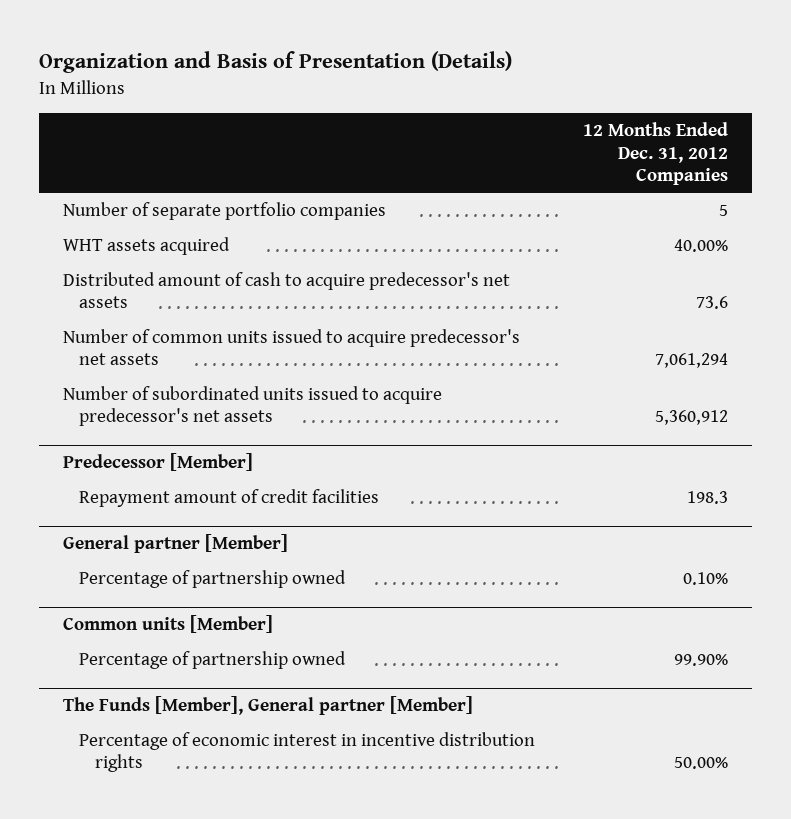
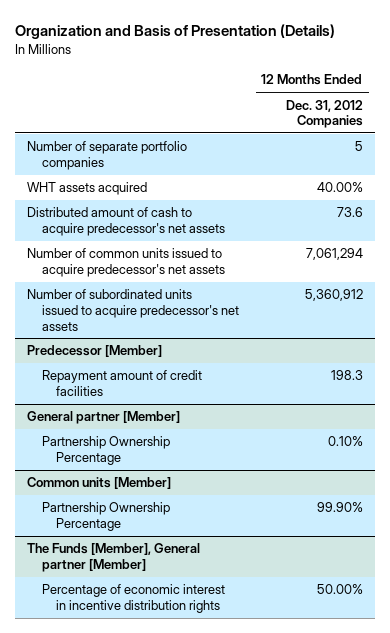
[79,570,347,589] Percentage of partnership owned -> [41,436,170,465] Partnership Ownership Percentage
[79,651,347,670] Percentage of partnership owned -> [41,502,170,531] Partnership Ownership Percentage

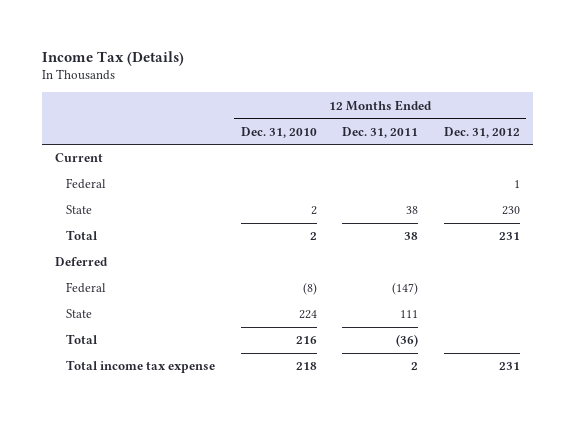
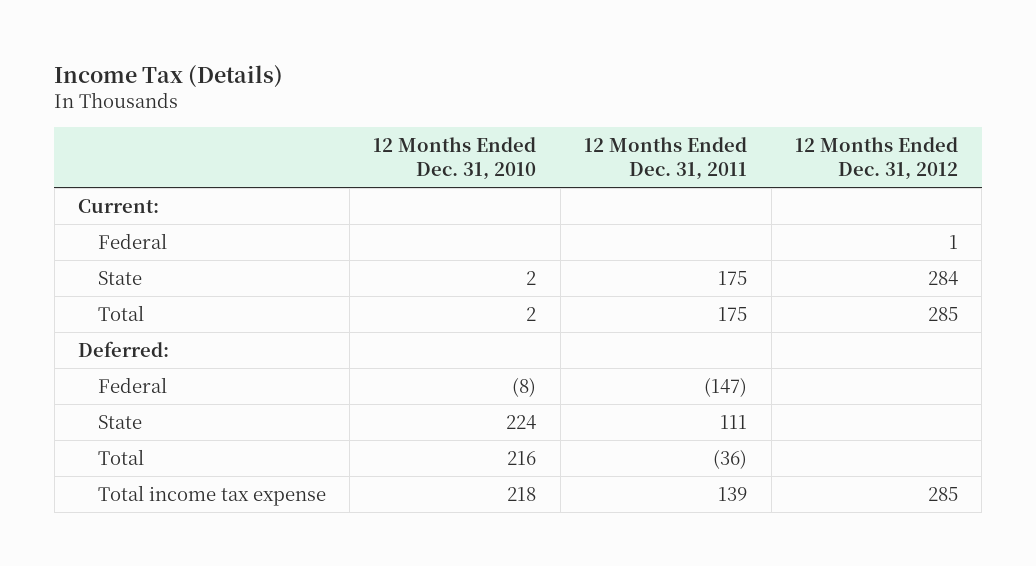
[55,153,104,163] Current -> [78,198,160,213] Current:
[406,206,419,215] 38 -> [718,270,748,285] 175
[501,206,520,216] 230 -> [928,270,959,285] 284
[404,232,419,241] 38 -> [718,306,748,321] 175
[498,232,520,241] 231 -> [928,306,959,321] 285
[55,257,109,267] Deferred -> [78,340,170,357] Deferred:
[411,362,419,371] 2 -> [718,486,748,501] 139
[498,362,520,371] 231 -> [928,486,959,501] 285

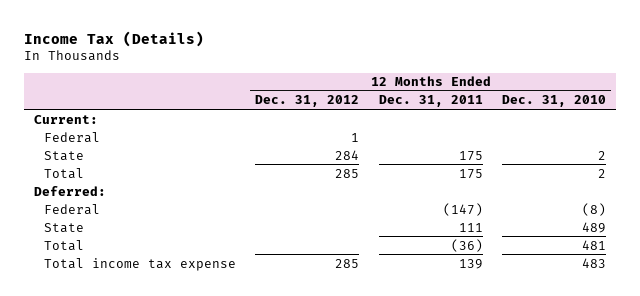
[506,414,537,429] 224 -> [582,221,607,233] 489
[507,450,537,465] 216 -> [582,239,607,250] 481
[507,486,537,501] 218 -> [582,257,607,268] 483

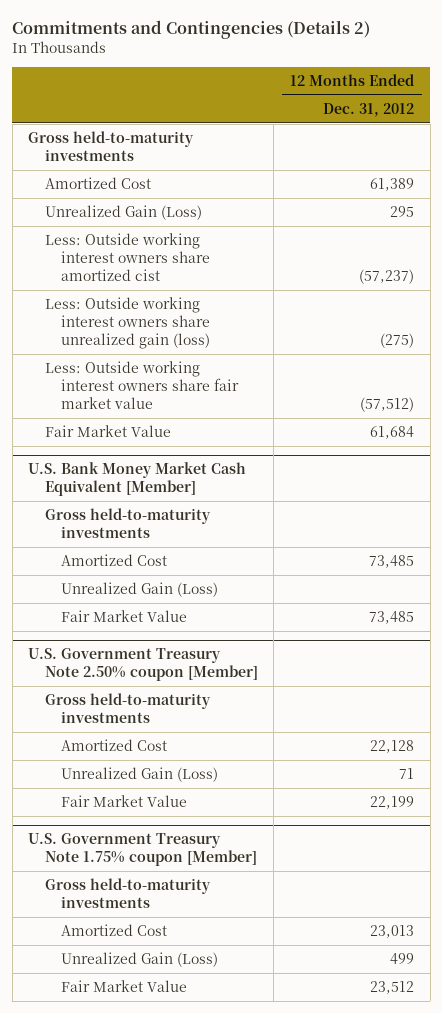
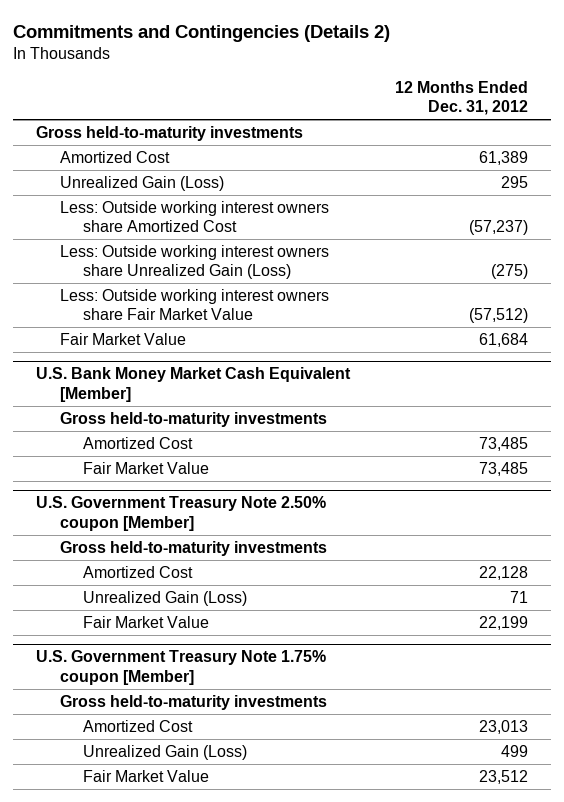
[44,233,210,282] Less: Outside working interest owners share amortized cist -> [59,200,329,233] Less: Outside working interest owners share Amortized Cost
[44,297,210,350] Less: Outside working interest owners share unrealized gain (loss) -> [59,244,329,280] Less: Outside working interest owners share Unrealized Gain (Loss)
[44,361,239,410] Less: Outside working interest owners share fair market value -> [59,288,329,321] Less: Outside working interest owners share Fair Market Value
[60,582,218,598] Unrealized Gain (Loss) -> none

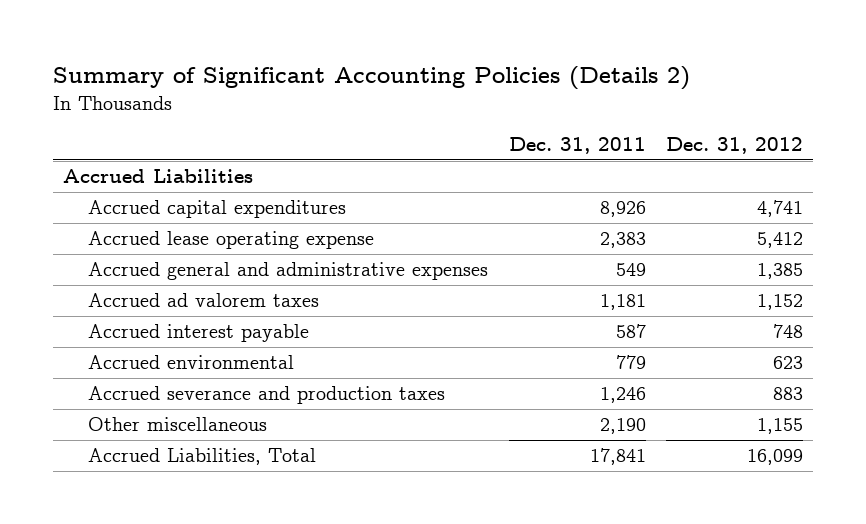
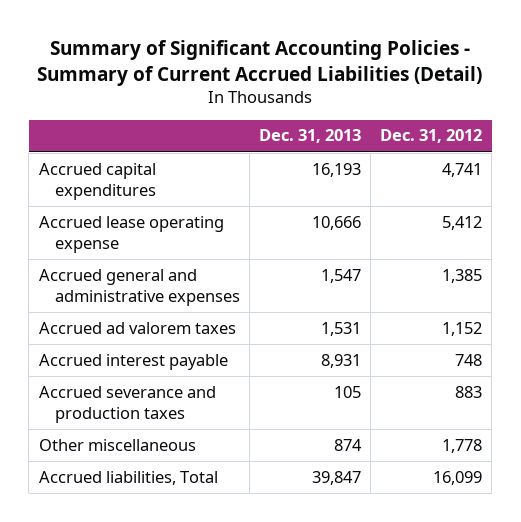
[52,66,690,91] Summary of Significant Accounting Policies (Details 2) -> [37,39,483,86] Summary of Significant Accounting Policies - Summary of Current Accrued Liabilities (Detail)
[508,137,646,155] Dec. 31, 2011 -> none
none -> [258,129,361,144] Dec. 31, 2013
[62,169,253,184] Accrued Liabilities -> none
[88,355,295,370] Accrued environmental -> none
[756,418,803,435] 1,155 -> [442,438,483,453] 1,778
[88,448,317,466] Accrued Liabilities, Total -> [38,470,218,485] Accrued liabilities, Total

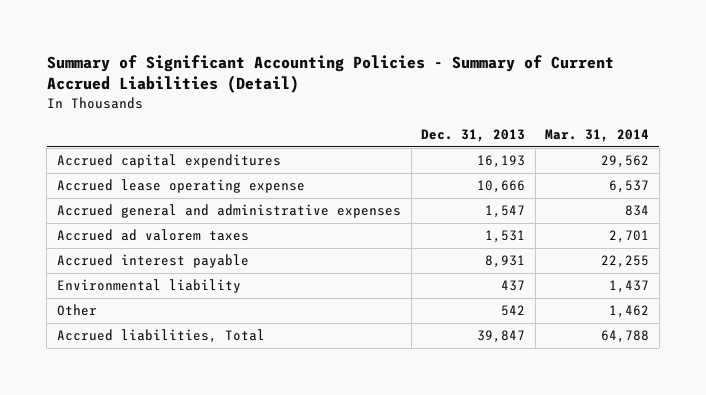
[380,129,483,144] Dec. 31, 2012 -> none
none -> [545,128,650,142] Mar. 31, 2014
[38,385,216,424] Accrued severance and production taxes -> none
none -> [56,279,241,294] Environmental liability
[38,438,196,451] Other miscellaneous -> [56,304,97,317] Other
[333,438,362,451] 874 -> [501,305,526,317] 542

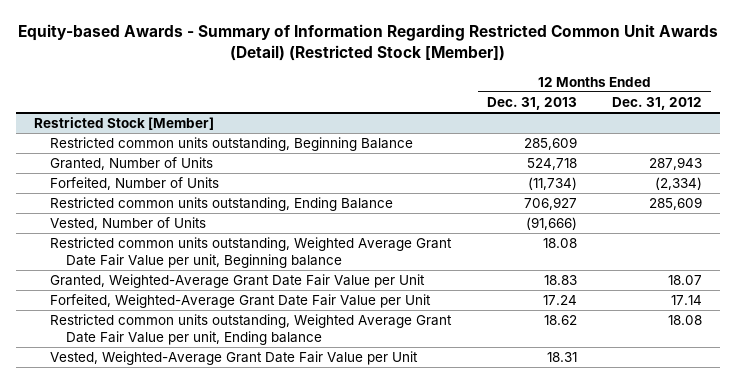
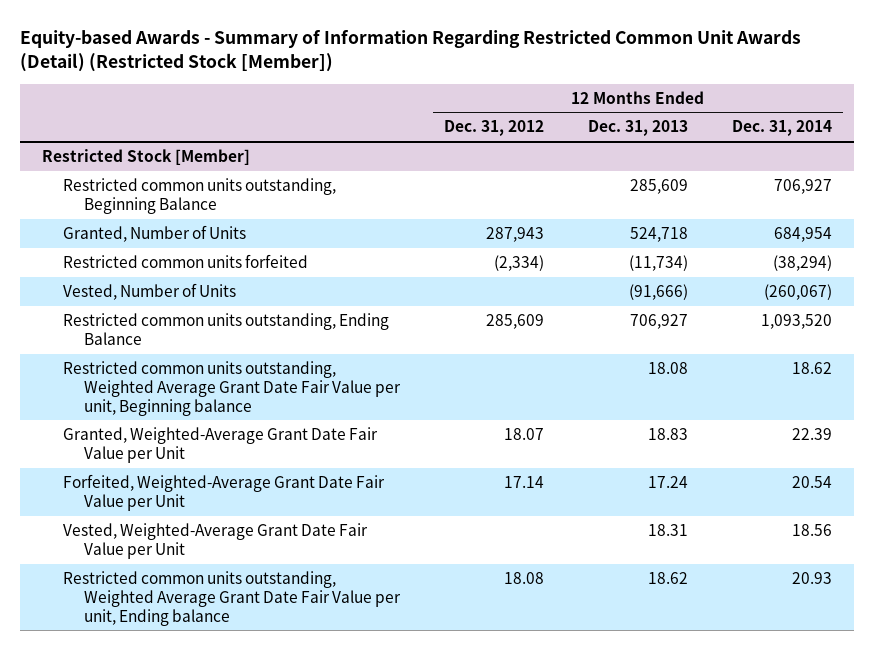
none -> [731,120,832,137] Dec. 31, 2014
[49,177,219,191] Forfeited, Number of Units -> [63,253,309,268] Restricted common units forfeited
[49,197,393,212] Restricted common units outstanding, Ending Balance -> [63,312,390,345] Restricted common units outstanding, Ending Balance
[49,314,452,345] Restricted common units outstanding, Weighted Average Grant Date Fair Value per unit, Ending balance -> [63,570,401,626] Restricted common units outstanding, Weighted Average Grant Date Fair Value per unit, Ending balance

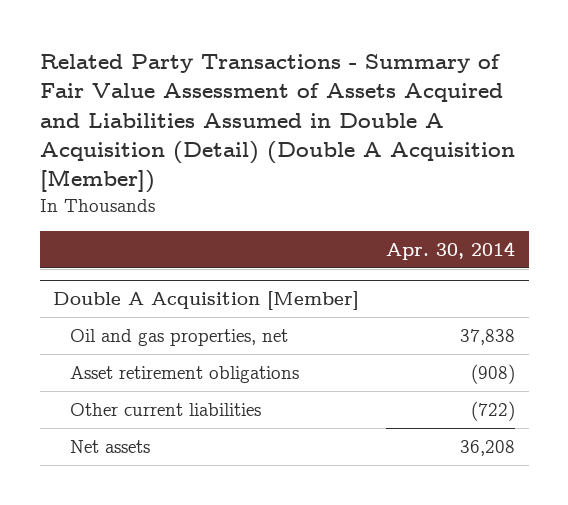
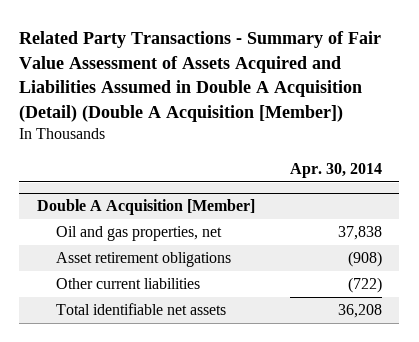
[70,439,151,453] Net assets -> [56,303,227,316] Total identifiable net assets

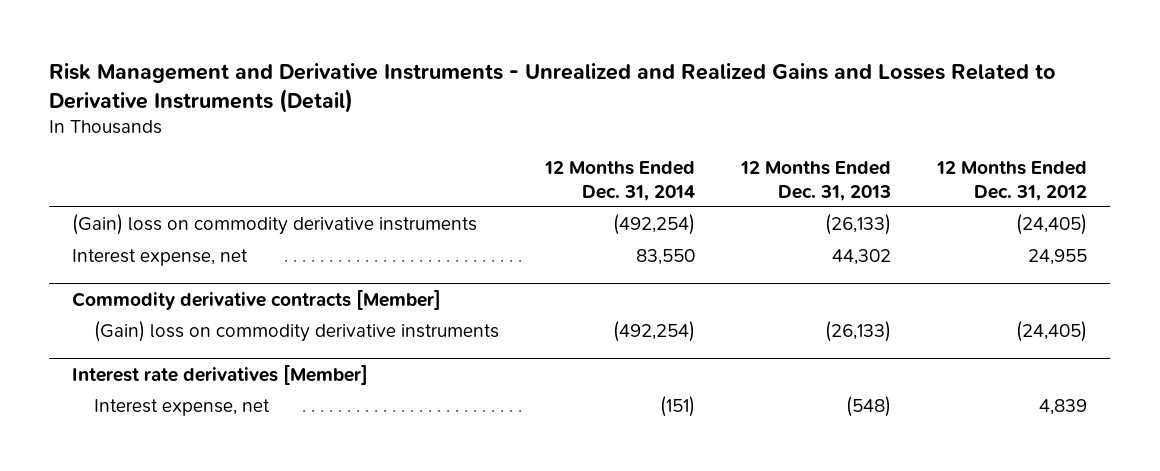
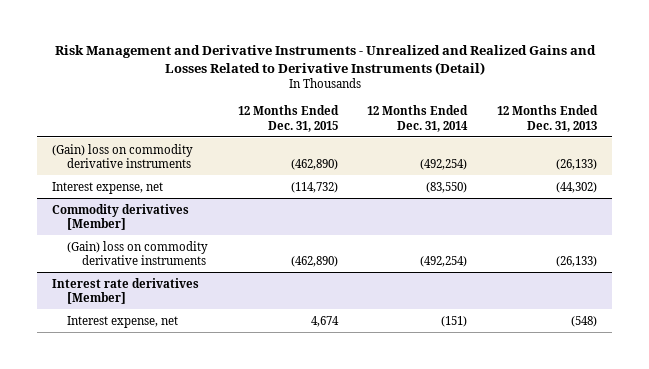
[936,161,1088,201] 12 Months Ended Dec. 31, 2012 -> none
none -> [237,105,339,132] 12 Months Ended Dec. 31, 2015
[636,249,696,266] 83,550 -> [426,181,468,193] (83,550)
[832,249,892,266] 44,302 -> [556,181,598,193] (44,302)
[72,289,442,310] Commodity derivative contracts [Member] -> [52,203,190,230] Commodity derivatives [Member]

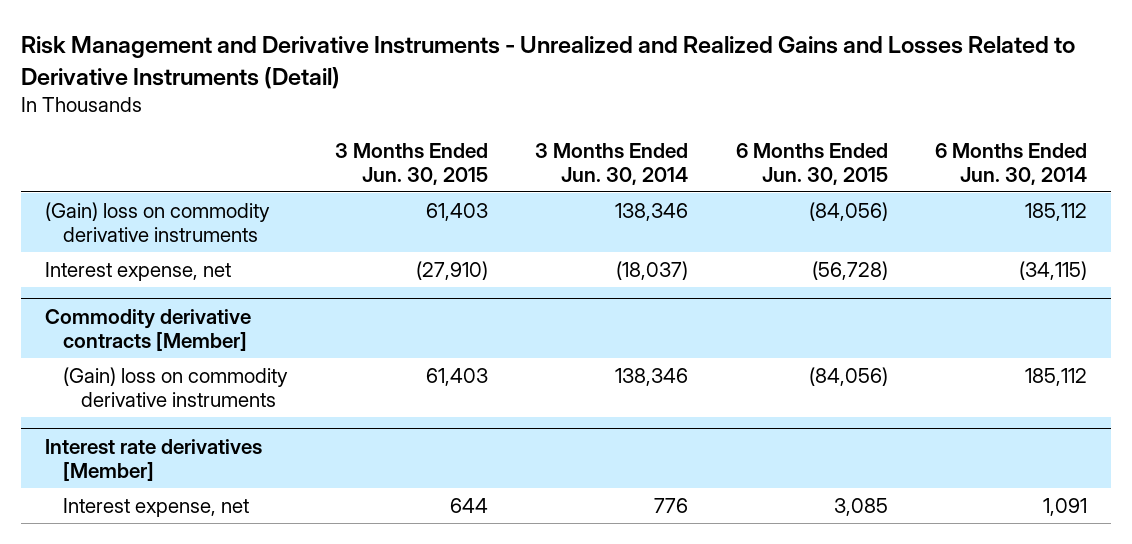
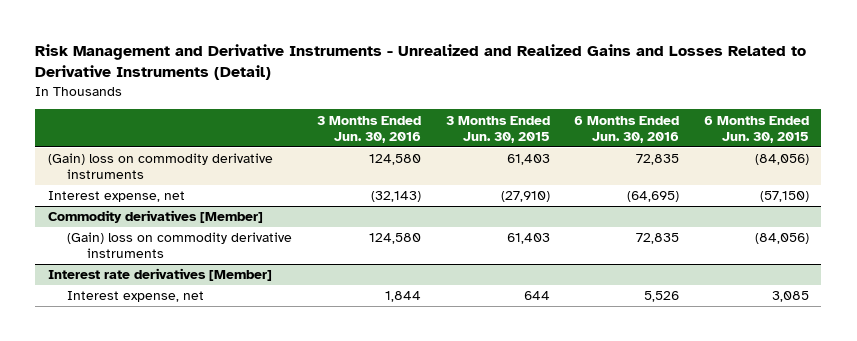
[535,142,689,185] 3 Months Ended Jun. 30, 2014 -> none
[935,142,1088,185] 6 Months Ended Jun. 30, 2014 -> none
none -> [317,115,422,143] 3 Months Ended Jun. 30, 2016
none -> [574,115,680,143] 6 Months Ended Jun. 30, 2016
[811,261,888,281] (56,728) -> [760,191,810,203] (57,150)
[45,308,252,351] Commodity derivative contracts [Member] -> [47,210,263,224] Commodity derivatives [Member]

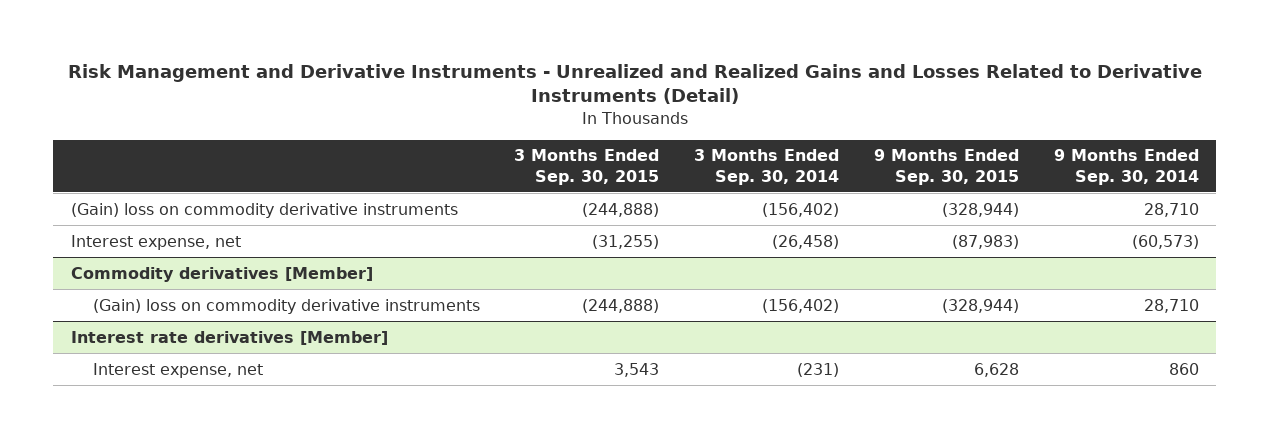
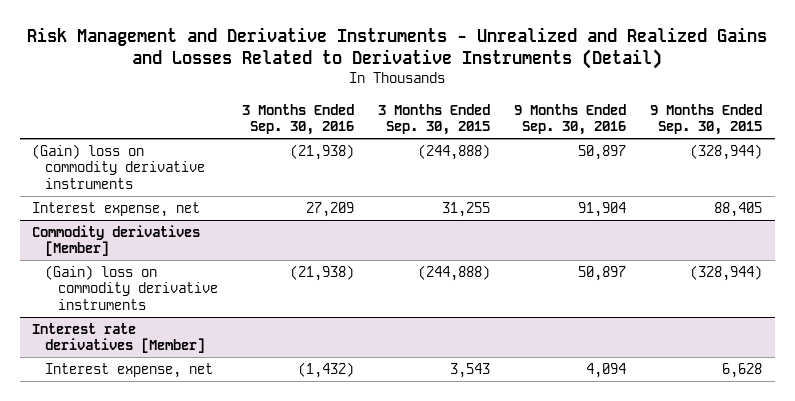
[694,149,840,185] 3 Months Ended Sep. 30, 2014 -> none
[1053,149,1199,185] 9 Months Ended Sep. 30, 2014 -> none
none -> [242,103,355,136] 3 Months Ended Sep. 30, 2016
none -> [514,103,627,136] 9 Months Ended Sep. 30, 2016
[592,234,660,249] (31,255) -> [442,201,491,217] 31,255
[951,234,1019,249] (87,983) -> [714,201,763,217] 88,405

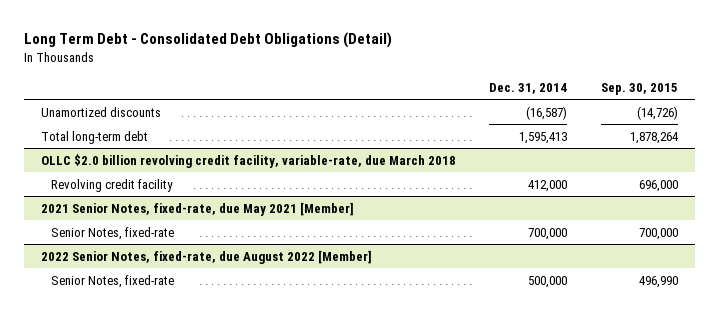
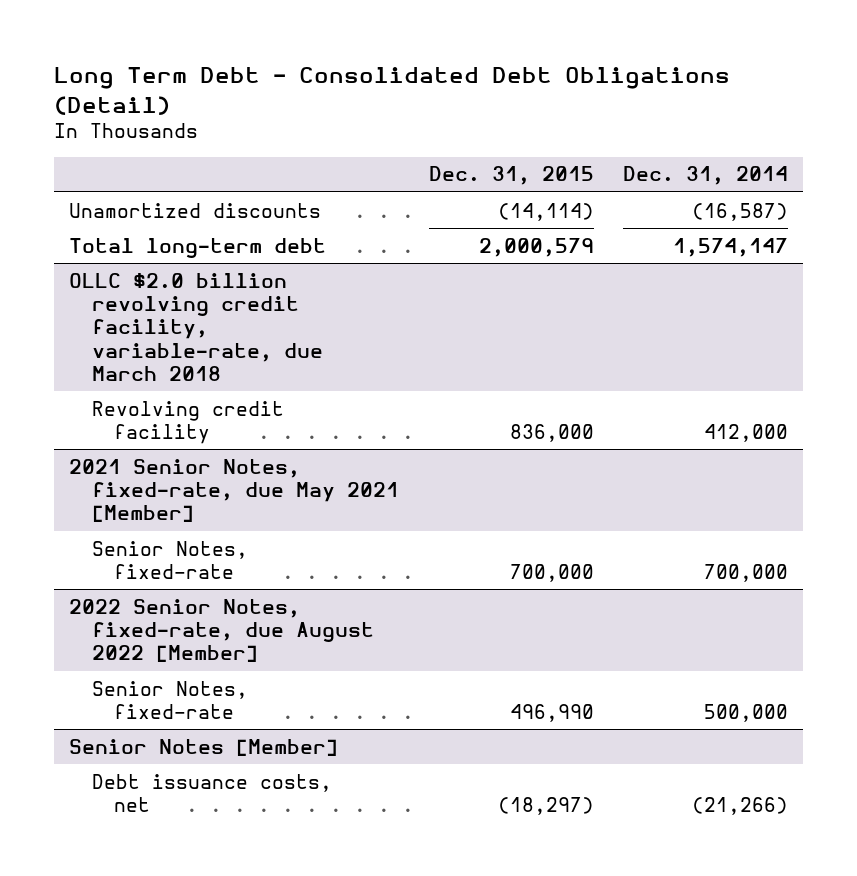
[601,82,679,95] Sep. 30, 2015 -> none
none -> [428,166,594,186] Dec. 31, 2015
[519,131,568,144] 1,595,413 -> [673,237,789,257] 1,574,147
none -> [68,738,338,756] Senior Notes [Member]
none -> [91,773,332,812] Debt issuance costs, net

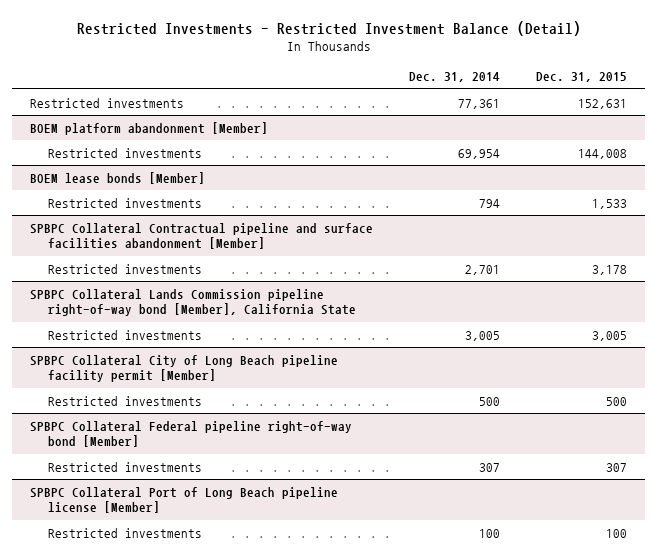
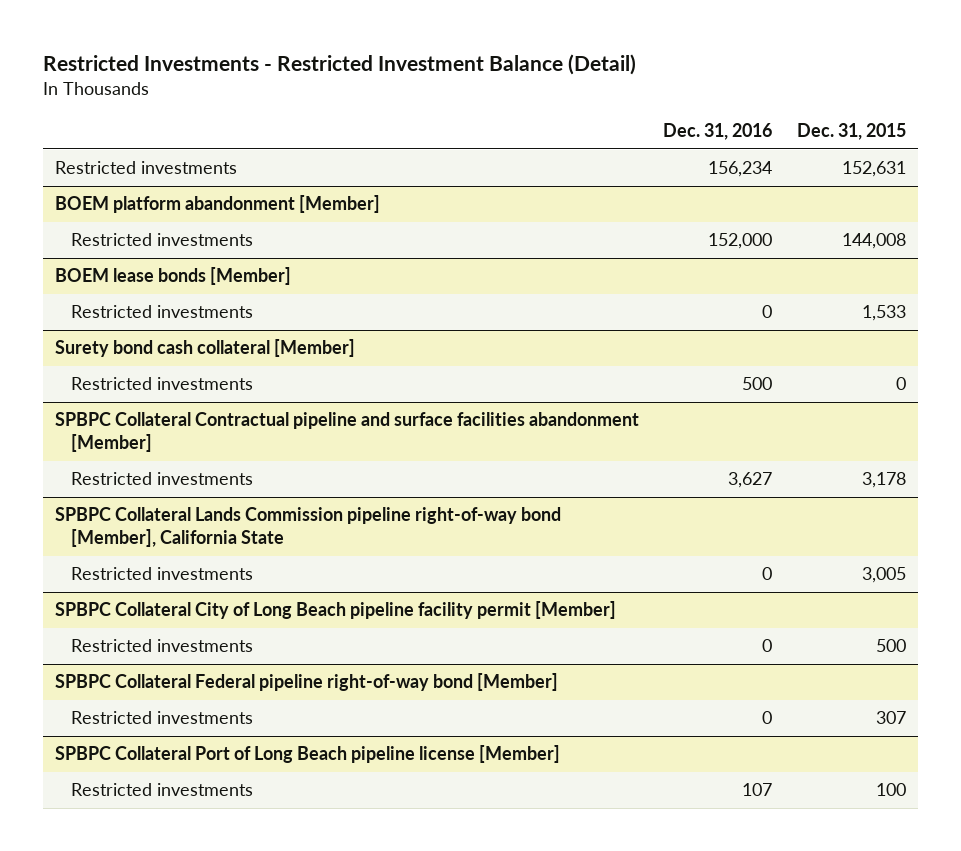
[409,72,501,83] Dec. 31, 2014 -> none
none -> [663,123,773,141] Dec. 31, 2016
none -> [54,339,355,358] Surety bond cash collateral [Member]
none -> [71,377,254,391] Restricted investments

